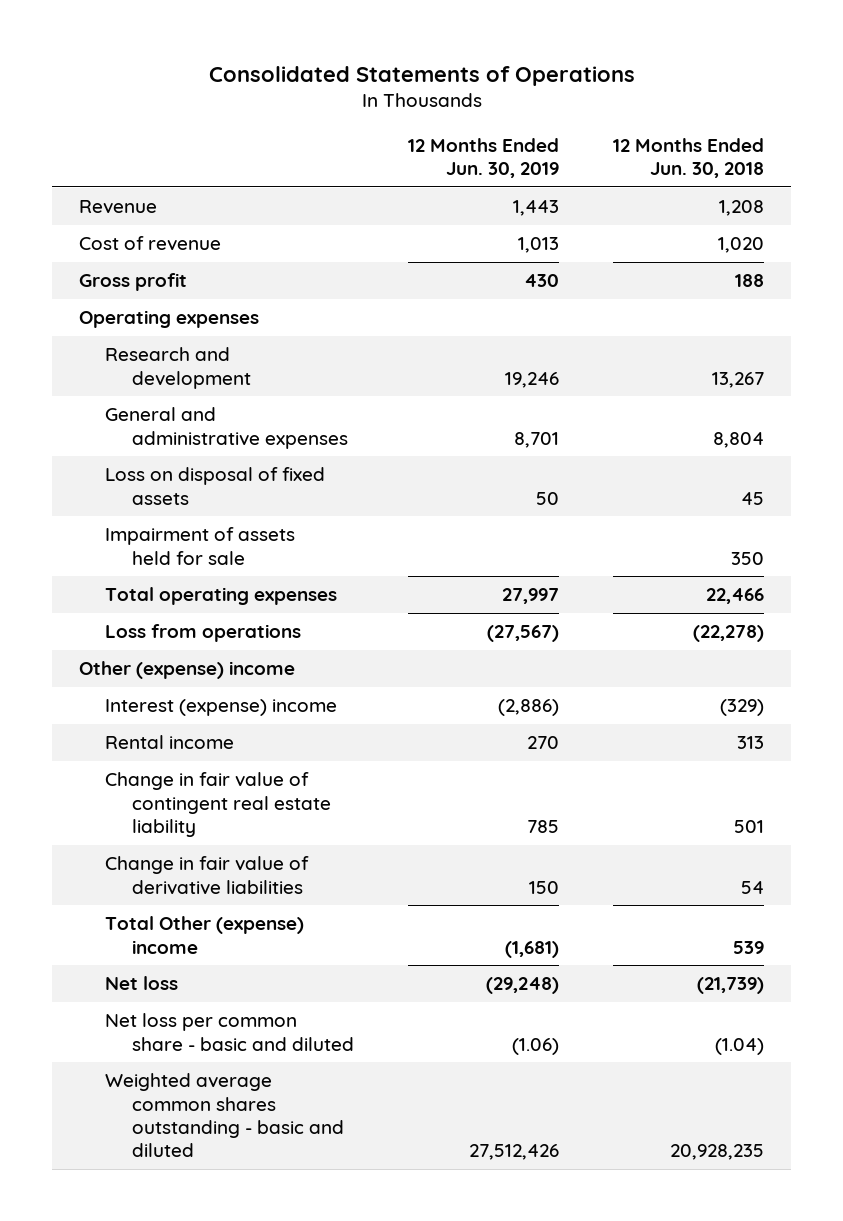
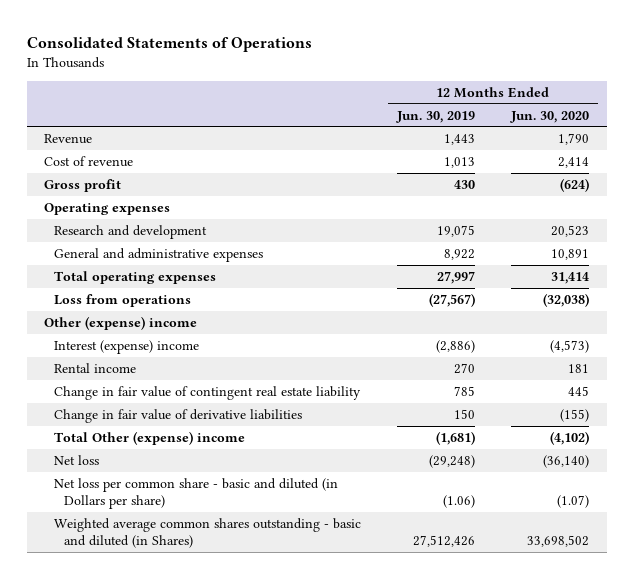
[613,137,765,178] 12 Months Ended Jun. 30, 2018 -> none
none -> [509,110,589,123] Jun. 30, 2020
[105,467,326,505] Loss on disposal of fixed assets -> none
[105,527,296,565] Impairment of assets held for sale -> none
[504,371,559,388] 19,246 -> [437,224,476,237] 19,075
[513,431,559,448] 8,701 -> [444,248,476,260] 8,922
[105,1013,354,1051] Net loss per common share - basic and diluted -> [54,477,339,510] Net loss per common share - basic and diluted (in Dollars per share)
[105,1073,344,1157] Weighted average common shares outstanding - basic and diluted -> [54,517,362,549] Weighted average common shares outstanding - basic and diluted (in Shares)

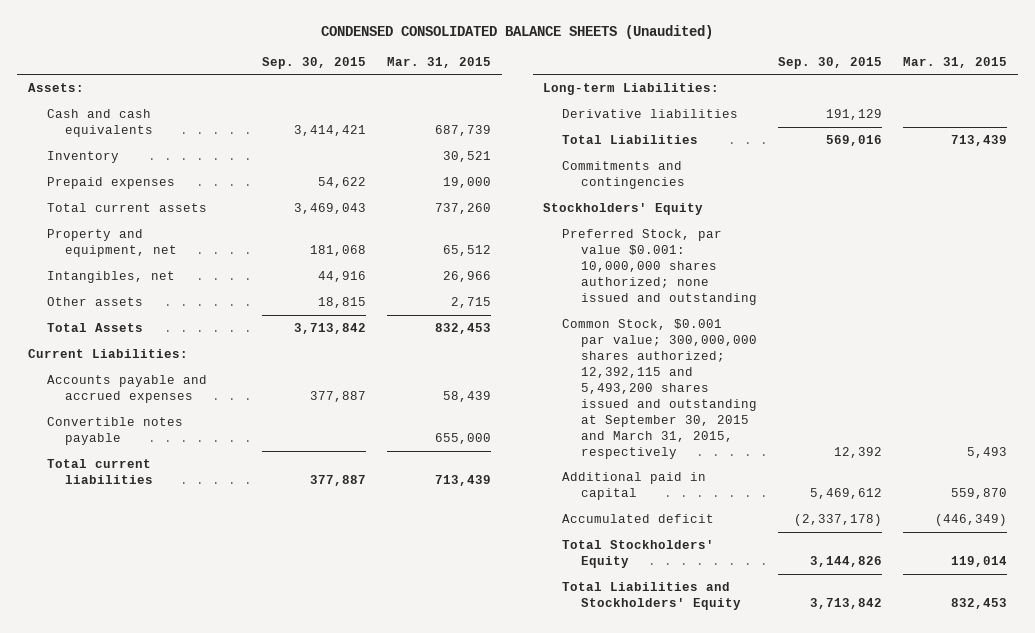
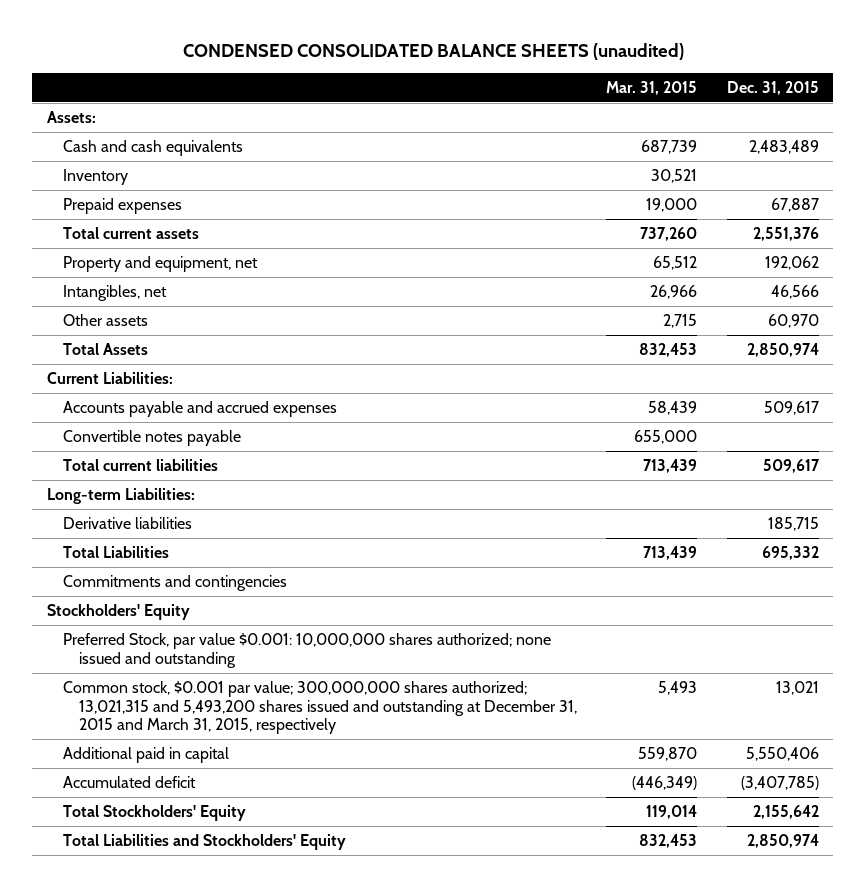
[321,25,714,40] CONDENSED CONSOLIDATED BALANCE SHEETS (Unaudited) -> [182,42,684,60] CONDENSED CONSOLIDATED BALANCE SHEETS (unaudited)
[262,56,367,69] Sep. 30, 2015 -> none
none -> [726,80,819,95] Dec. 31, 2015
[562,318,758,459] Common Stock, $0.001 par value; 300,000,000 shares authorized; 12,392,115 and 5,493,200 shares issued and outstanding at September 30, 2015 and March 31, 2015, respectively -> [62,681,578,735] Common stock, $0.001 par value; 300,000,000 shares authorized; 13,021,315 and 5,493,200 shares issued and outstanding at December 31, 2015 and March 31, 2015, respectively

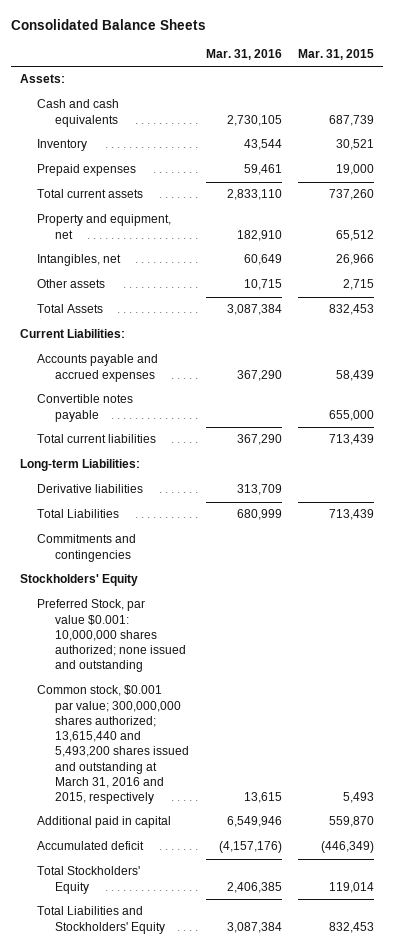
[182,42,684,60] CONDENSED CONSOLIDATED BALANCE SHEETS (unaudited) -> [11,18,207,30] Consolidated Balance Sheets
[726,80,819,95] Dec. 31, 2015 -> none
none -> [205,49,282,61] Mar. 31, 2016
[62,681,578,735] Common stock, $0.001 par value; 300,000,000 shares authorized; 13,021,315 and 5,493,200 shares issued and outstanding at December 31, 2015 and March 31, 2015, respectively -> [37,685,190,805] Common stock, $0.001 par value; 300,000,000 shares authorized; 13,615,440 and 5,493,200 shares issued and outstanding at March 31, 2016 and 2015, respectively

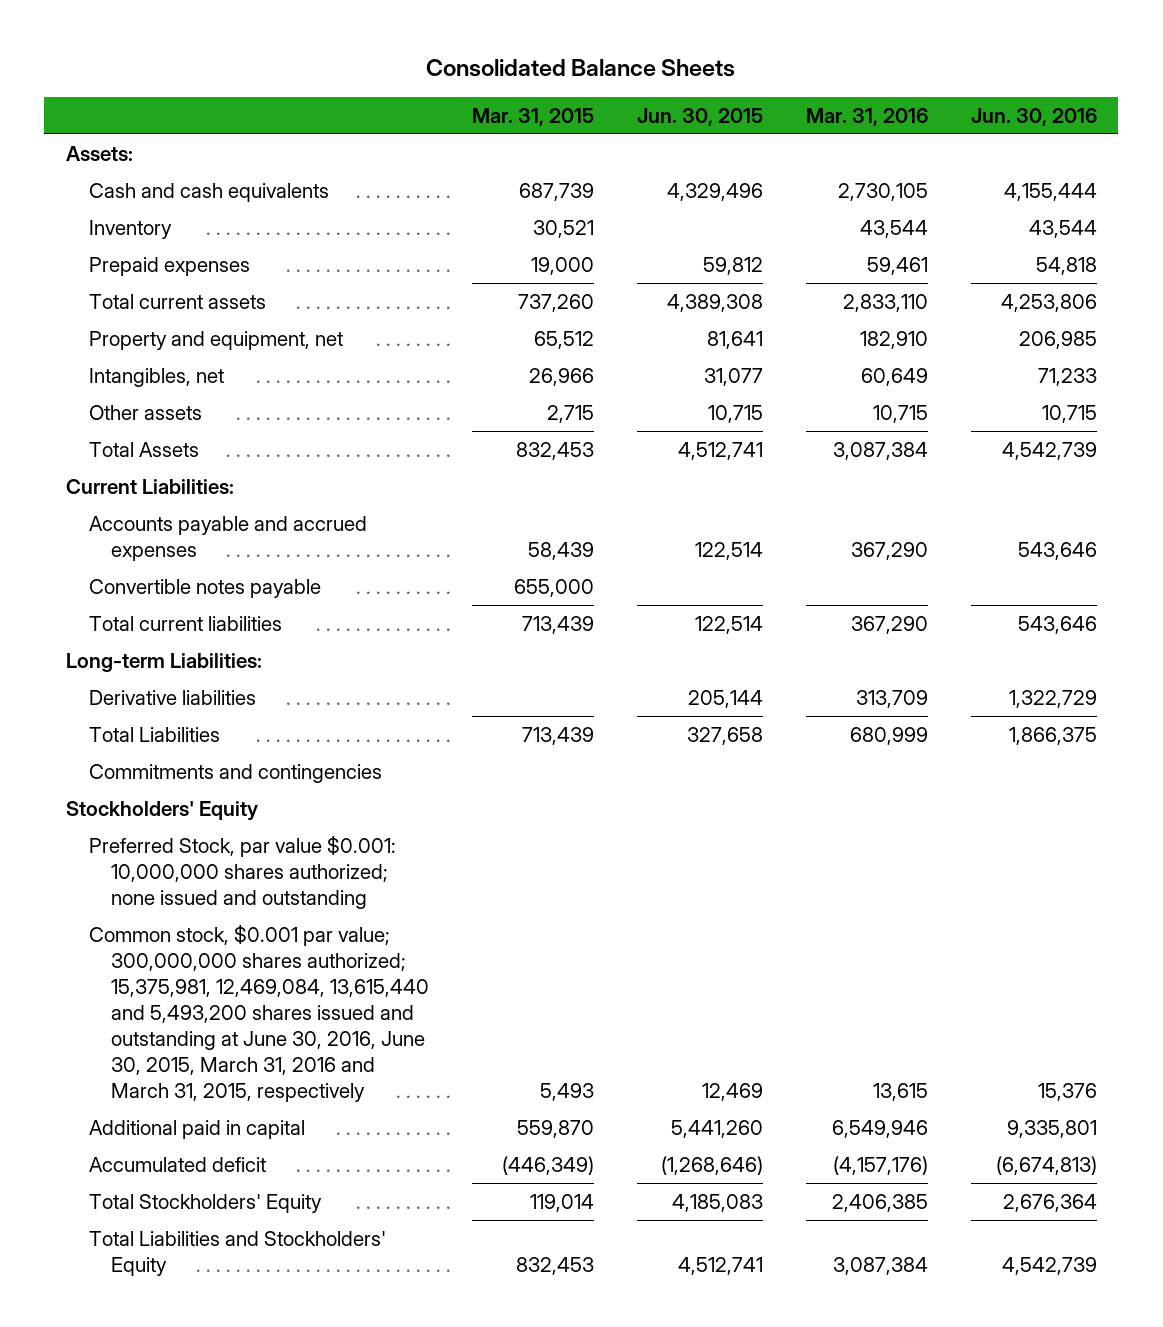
none -> [637,107,764,126] Jun. 30, 2015
none -> [970,107,1097,126] Jun. 30, 2016
[37,685,190,805] Common stock, $0.001 par value; 300,000,000 shares authorized; 13,615,440 and 5,493,200 shares issued and outstanding at March 31, 2016 and 2015, respectively -> [88,924,430,1103] Common stock, $0.001 par value; 300,000,000 shares authorized; 15,375,981, 12,469,084, 13,615,440 and 5,493,200 shares issued and outstanding at June 30, 2016, June 30, 2015, March 31, 2016 and March 31, 2015, respectively

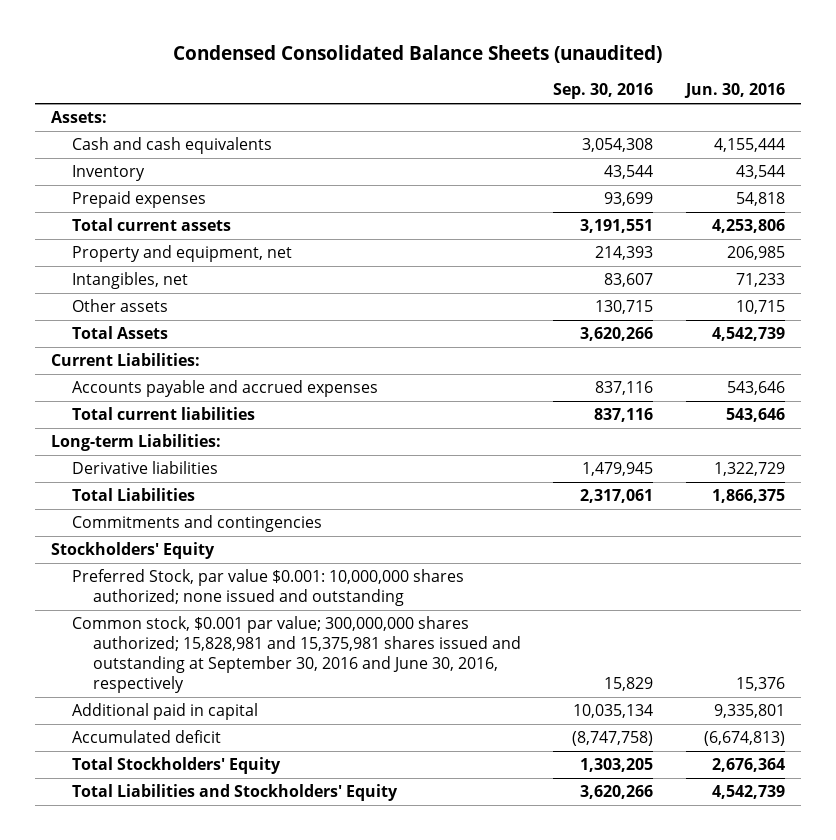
[426,59,736,78] Consolidated Balance Sheets -> [172,44,662,63] Condensed Consolidated Balance Sheets (unaudited)
[472,107,595,126] Mar. 31, 2015 -> none
[637,107,764,126] Jun. 30, 2015 -> none
[805,107,928,126] Mar. 31, 2016 -> none
none -> [553,83,654,100] Sep. 30, 2016
[88,579,321,599] Convertible notes payable -> none
[88,924,430,1103] Common stock, $0.001 par value; 300,000,000 shares authorized; 15,375,981, 12,469,084, 13,615,440 and 5,493,200 shares issued and outstanding at June 30, 2016, June 30, 2015, March 31, 2016 and March 31, 2015, respectively -> [72,616,522,693] Common stock, $0.001 par value; 300,000,000 shares authorized; 15,828,981 and 15,375,981 shares issued and outstanding at September 30, 2016 and June 30, 2016, respectively

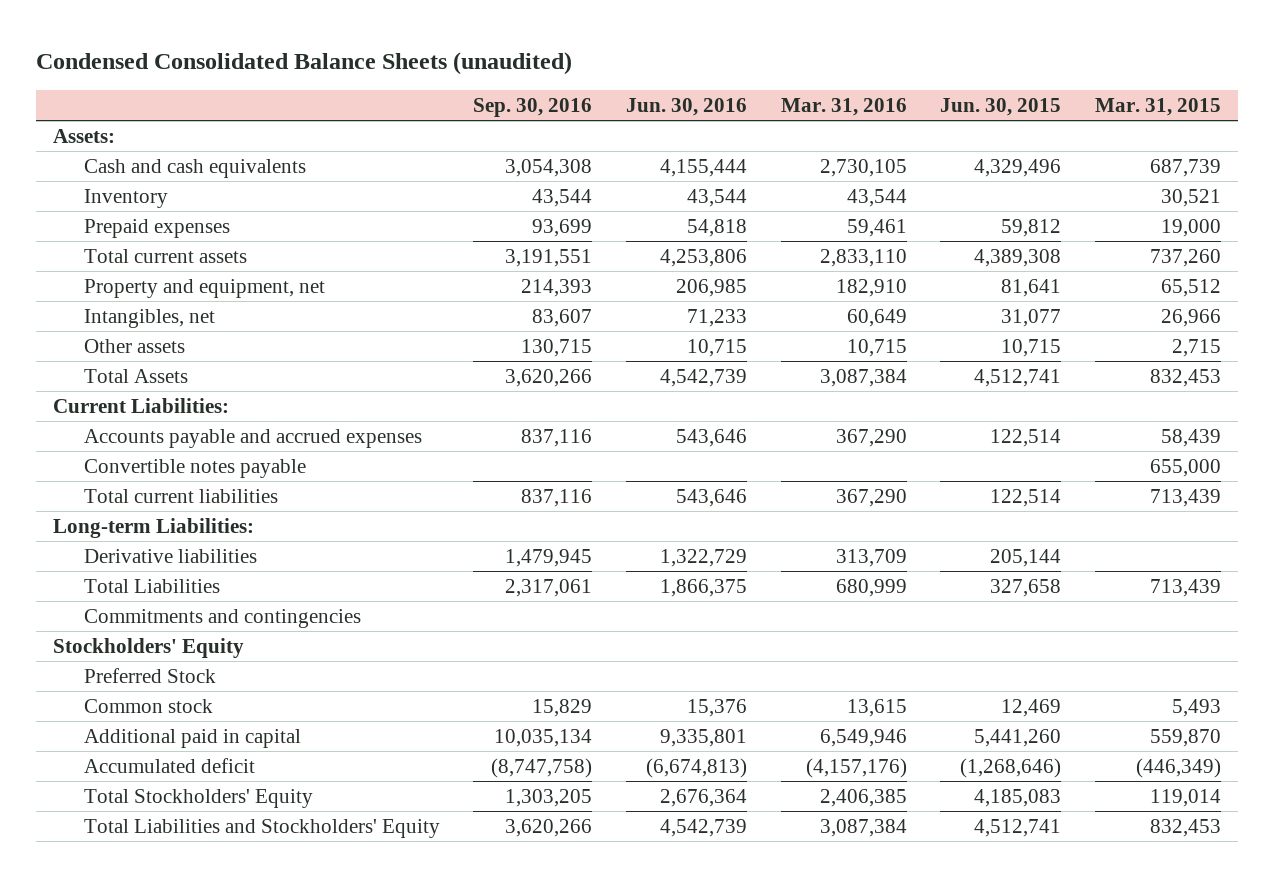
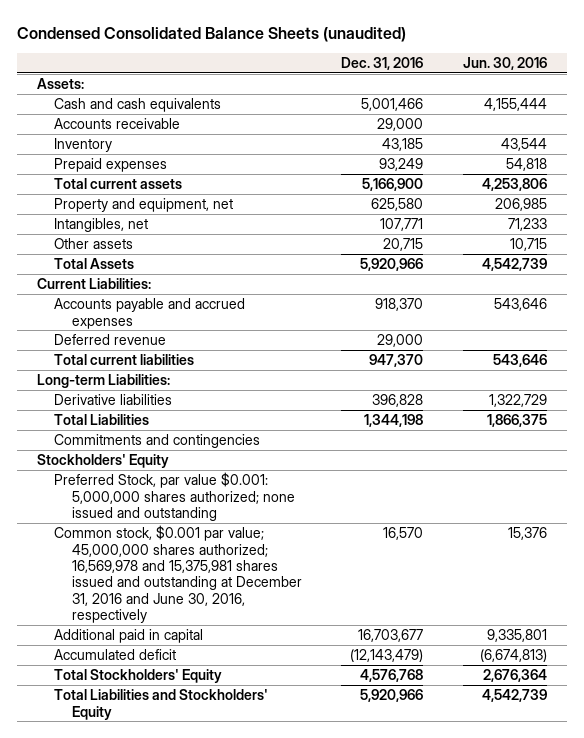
[473,97,593,117] Sep. 30, 2016 -> none
[780,97,907,116] Mar. 31, 2016 -> none
[940,97,1062,116] Jun. 30, 2015 -> none
[1094,97,1221,116] Mar. 31, 2015 -> none
none -> [341,56,424,70] Dec. 31, 2016
none -> [54,118,181,130] Accounts receivable
[83,458,306,478] Convertible notes payable -> none
none -> [54,334,167,346] Deferred revenue
[83,667,216,683] Preferred Stock -> [54,472,295,521] Preferred Stock, par value $0.001: 5,000,000 shares authorized; none issued and outstanding
[83,698,213,713] Common stock -> [54,525,302,624] Common stock, $0.001 par value; 45,000,000 shares authorized; 16,569,978 and 15,375,981 shares issued and outstanding at December 31, 2016 and June 30, 2016, respectively

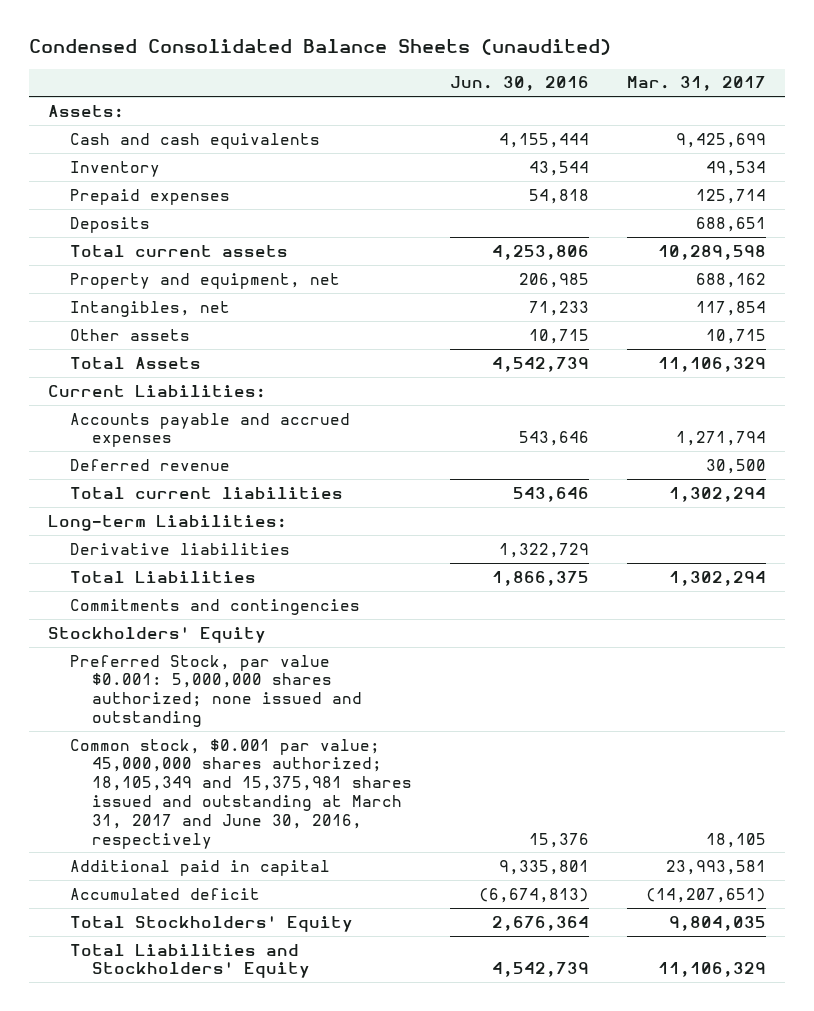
[341,56,424,70] Dec. 31, 2016 -> none
none -> [626,76,766,92] Mar. 31, 2017
[54,118,181,130] Accounts receivable -> none
none -> [70,216,151,233] Deposits
[54,525,302,624] Common stock, $0.001 par value; 45,000,000 shares authorized; 16,569,978 and 15,375,981 shares issued and outstanding at December 31, 2016 and June 30, 2016, respectively -> [70,738,412,849] Common stock, $0.001 par value; 45,000,000 shares authorized; 18,105,349 and 15,375,981 shares issued and outstanding at March 31, 2017 and June 30, 2016, respectively

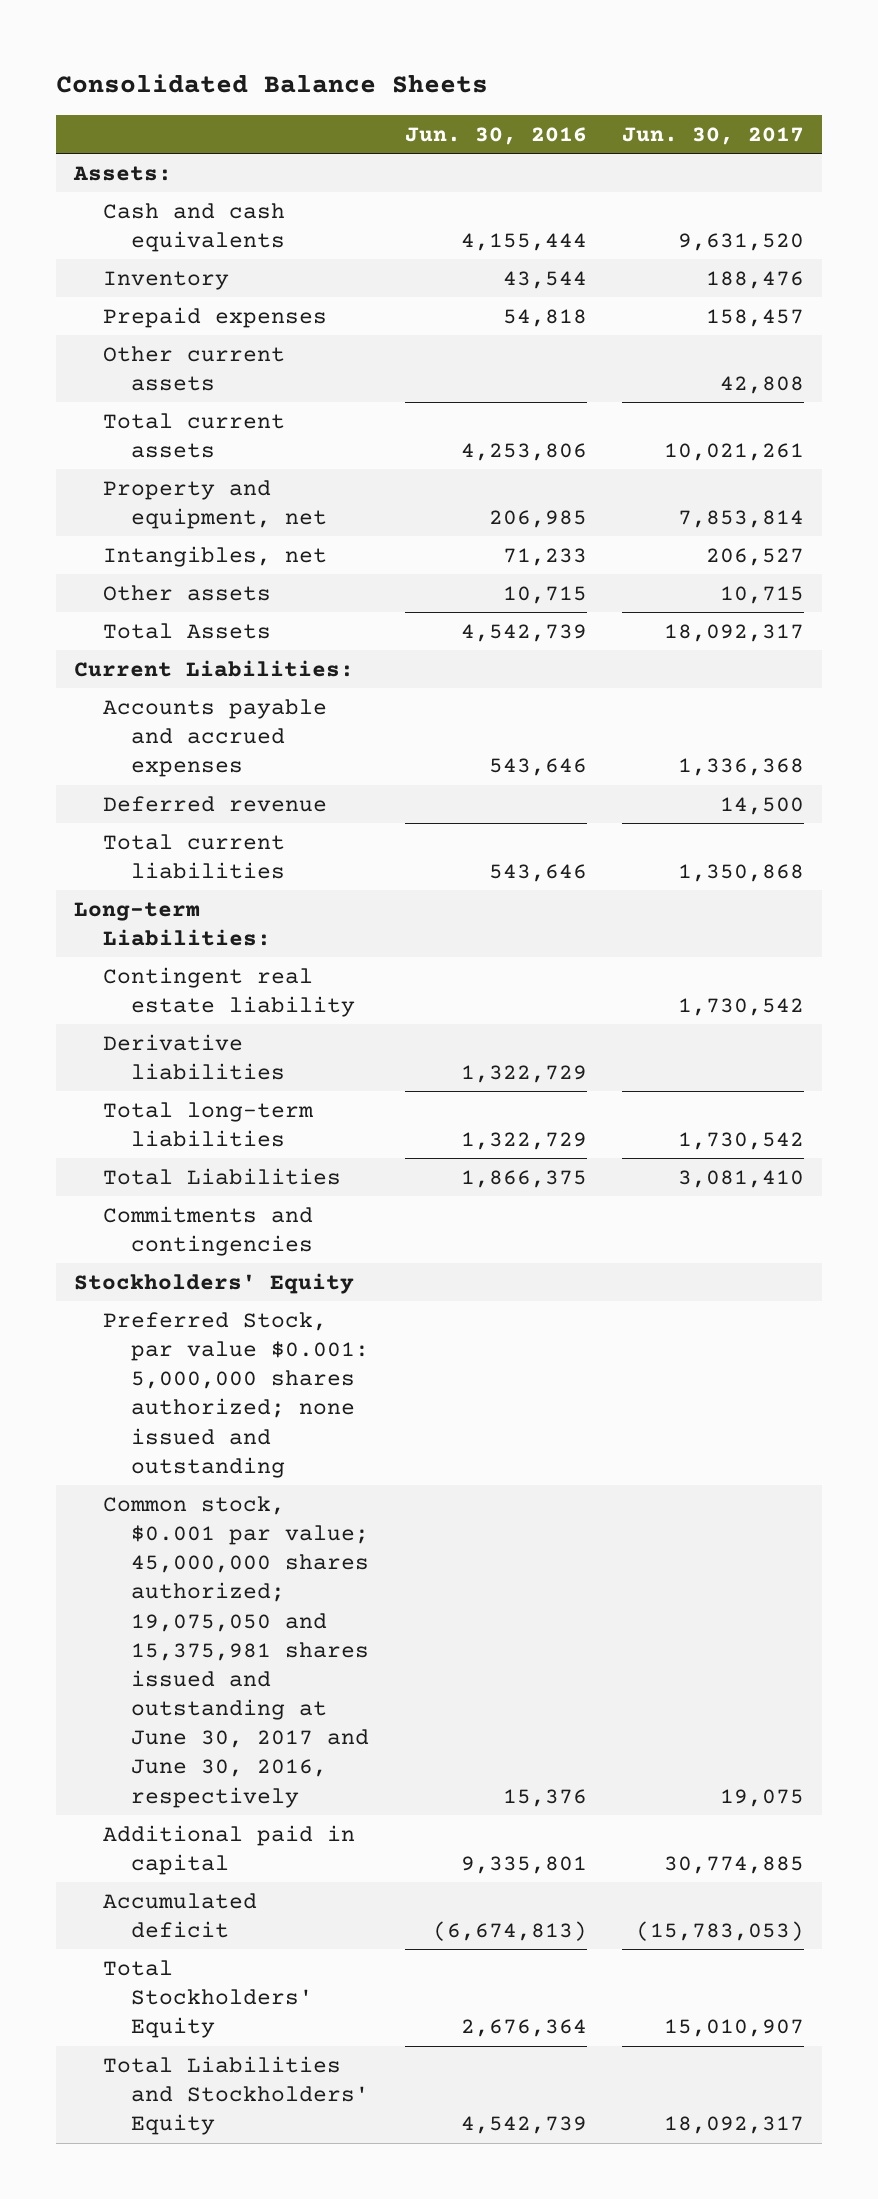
[29,39,612,56] Condensed Consolidated Balance Sheets (unaudited) -> [56,73,489,93] Consolidated Balance Sheets
[626,76,766,92] Mar. 31, 2017 -> none
none -> [622,126,805,145] Jun. 30, 2017
[70,216,151,233] Deposits -> none
none -> [102,345,285,391] Other current assets
none -> [102,966,356,1017] Contingent real estate liability
none -> [102,1101,314,1147] Total long-term liabilities
[70,738,412,849] Common stock, $0.001 par value; 45,000,000 shares authorized; 18,105,349 and 15,375,981 shares issued and outstanding at March 31, 2017 and June 30, 2016, respectively -> [102,1495,370,1808] Common stock, $0.001 par value; 45,000,000 shares authorized; 19,075,050 and 15,375,981 shares issued and outstanding at June 30, 2017 and June 30, 2016, respectively

